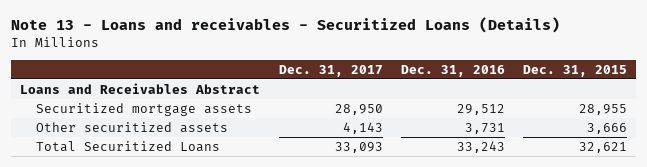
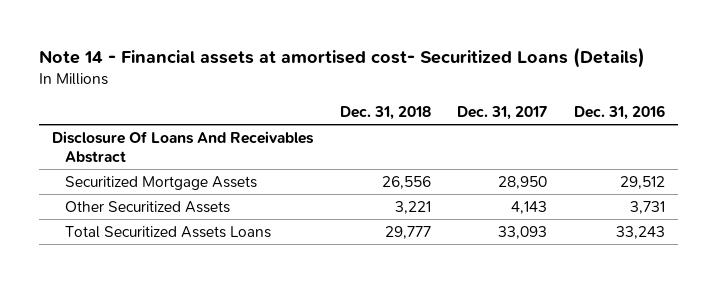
[11,17,561,34] Note 13 - Loans and receivables - Securitized Loans (Details) -> [38,46,645,68] Note 14 - Financial assets at amortised cost- Securitized Loans (Details)
[523,64,628,77] Dec. 31, 2015 -> none
none -> [339,106,431,121] Dec. 31, 2018
[20,82,261,94] Loans and Receivables Abstract -> [51,130,314,164] Disclosure Of Loans And Receivables Abstract
[36,102,253,116] Securitized mortgage assets -> [64,175,257,190] Securitized Mortgage Assets
[36,121,229,133] Other securitized assets -> [64,200,230,213] Other Securitized Assets
[36,140,221,152] Total Securitized Loans -> [64,225,271,238] Total Securitized Assets Loans

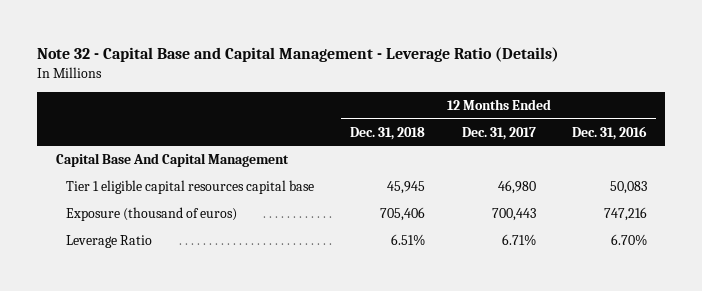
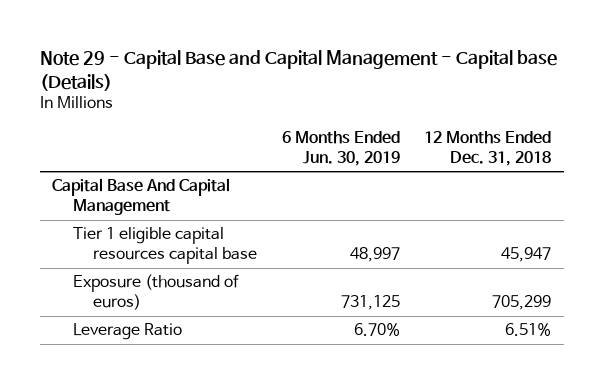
[37,47,560,63] Note 32 - Capital Base and Capital Management - Leverage Ratio (Details) -> [39,49,557,91] Note 29 - Capital Base and Capital Management - Capital base (Details)
[461,126,536,140] Dec. 31, 2017 -> none
[571,125,647,140] Dec. 31, 2016 -> none
none -> [281,131,400,166] 6 Months Ended Jun. 30, 2019
[387,181,426,195] 45,945 -> [501,247,552,263] 45,947
[380,207,426,222] 705,406 -> [492,295,552,311] 705,299

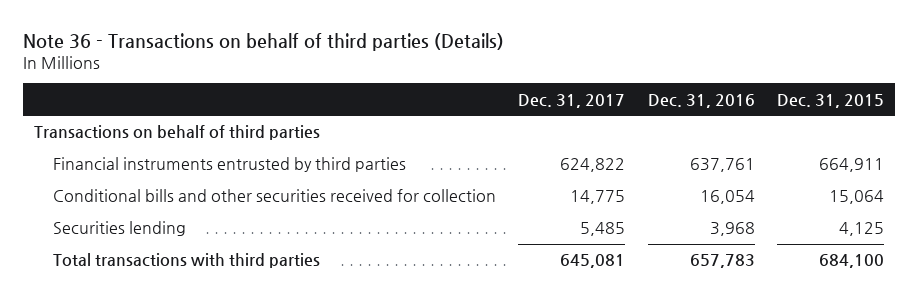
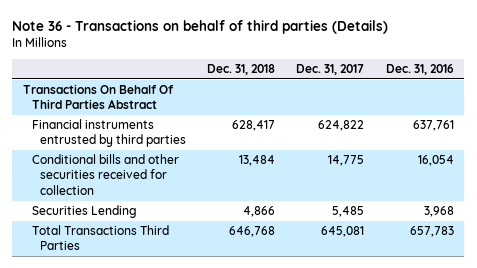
[777,93,885,108] Dec. 31, 2015 -> none
none -> [207,63,276,75] Dec. 31, 2018
[34,125,321,141] Transactions on behalf of third parties -> [22,84,174,110] Transactions On Behalf Of Third Parties Abstract
[53,221,187,237] Securities lending -> [31,205,137,219] Securities Lending
[53,253,321,269] Total transactions with third parties -> [31,225,169,251] Total Transactions Third Parties

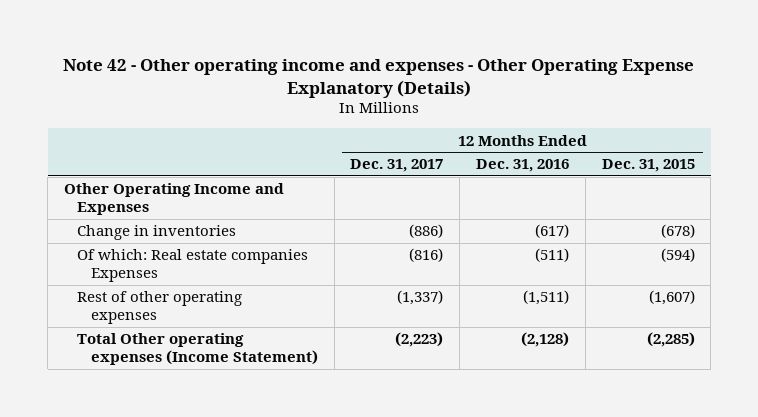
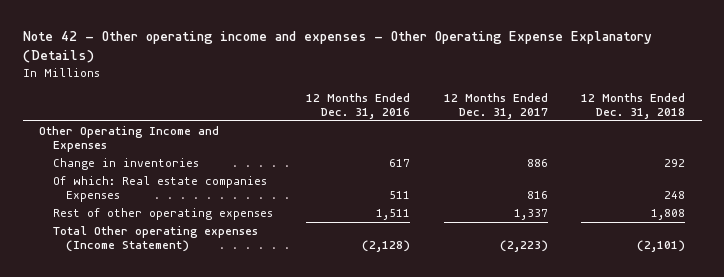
[601,159,695,173] Dec. 31, 2015 -> none
none -> [581,92,686,120] 12 Months Ended Dec. 31, 2018
[409,224,444,239] (886) -> [526,158,548,167] 886
[535,224,570,239] (617) -> [389,158,411,167] 617
[409,248,444,263] (816) -> [526,191,548,200] 816
[535,248,570,263] (511) -> [389,191,411,200] 511
[397,290,444,306] (1,337) -> [513,208,548,220] 1,337
[523,290,570,306] (1,511) -> [376,208,411,220] 1,511

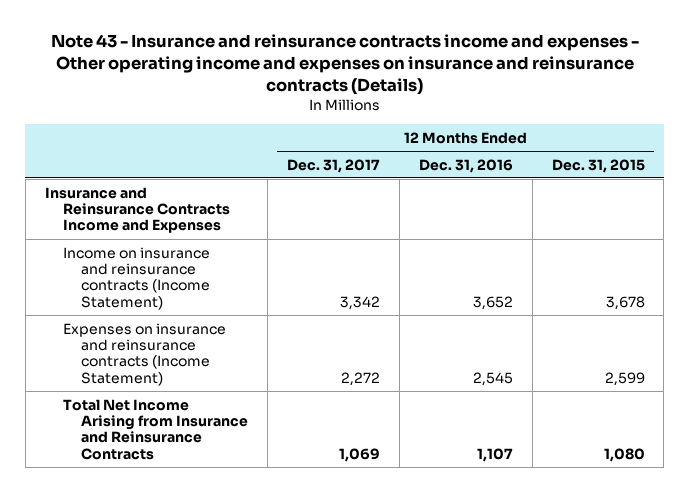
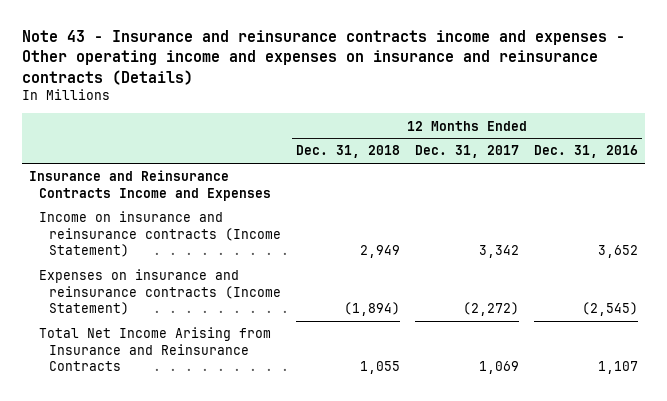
[551,158,645,173] Dec. 31, 2015 -> none
none -> [296,145,401,159] Dec. 31, 2018
[340,371,380,386] 2,272 -> [462,301,519,316] (2,272)
[472,371,513,386] 2,545 -> [581,301,638,316] (2,545)

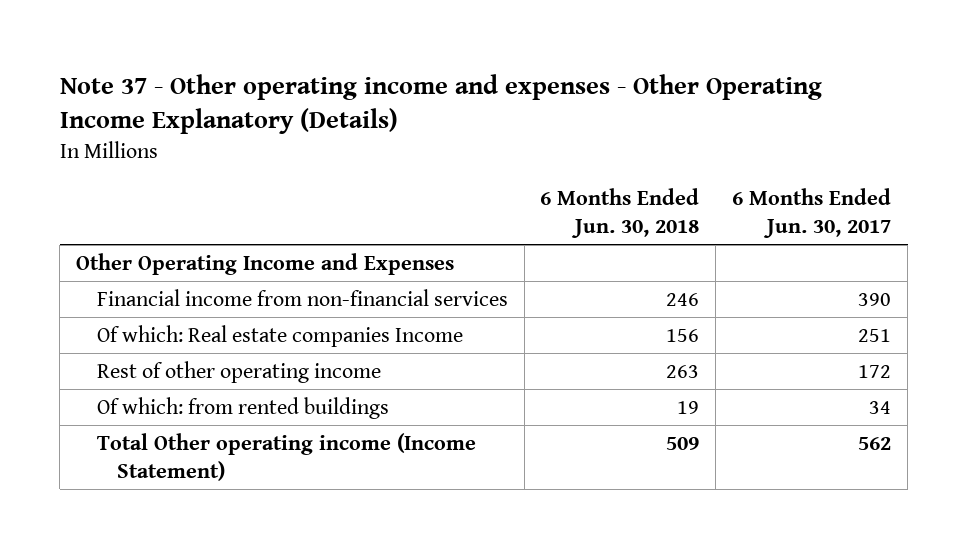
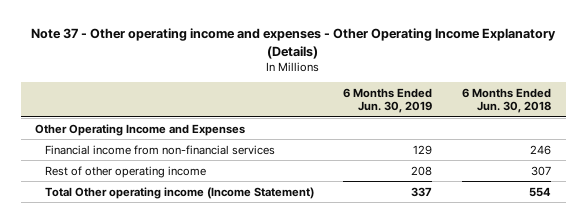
[732,188,892,238] 6 Months Ended Jun. 30, 2017 -> none
none -> [343,87,433,114] 6 Months Ended Jun. 30, 2019
[96,325,463,348] Of which: Real estate companies Income -> none
[96,397,389,420] Of which: from rented buildings -> none
[666,365,700,379] 263 -> [530,165,551,176] 307
[666,437,700,451] 509 -> [528,186,551,197] 554

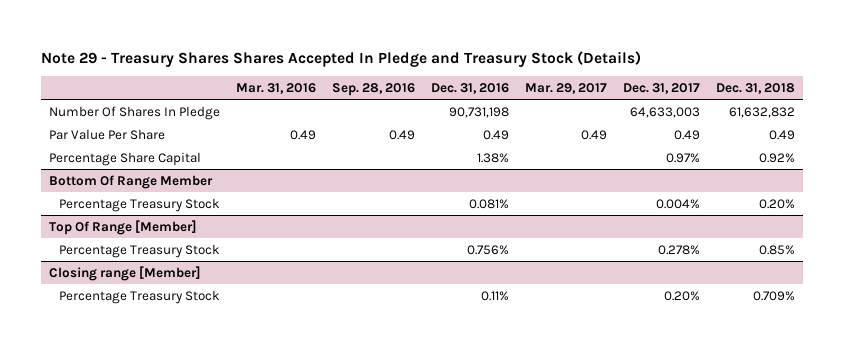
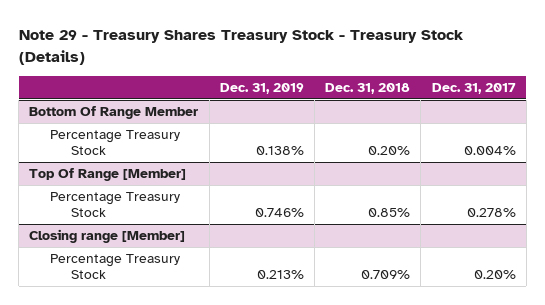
[41,50,642,67] Note 29 - Treasury Shares Shares Accepted In Pledge and Treasury Stock (Details) -> [18,30,464,65] Note 29 - Treasury Shares Treasury Stock - Treasury Stock (Details)
[236,83,317,95] Mar. 31, 2016 -> none
[332,83,416,97] Sep. 28, 2016 -> none
[430,83,509,95] Dec. 31, 2016 -> none
[524,83,607,95] Mar. 29, 2017 -> none
none -> [219,82,304,94] Dec. 31, 2019
[49,105,221,120] Number Of Shares In Pledge -> none
[49,128,166,140] Par Value Per Share -> none
[49,151,202,166] Percentage Share Capital -> none

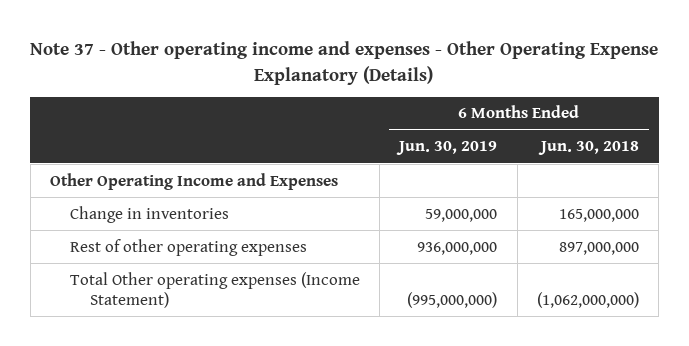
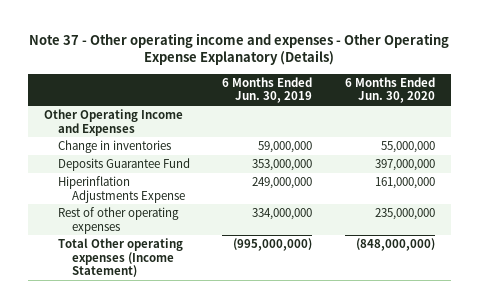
[537,141,639,156] Jun. 30, 2018 -> none
none -> [344,76,435,104] 6 Months Ended Jun. 30, 2020
none -> [57,157,190,171] Deposits Guarantee Fund
none -> [57,175,186,203] Hiperinflation Adjustments Expense
[417,241,498,255] 936,000,000 -> [252,207,313,220] 334,000,000

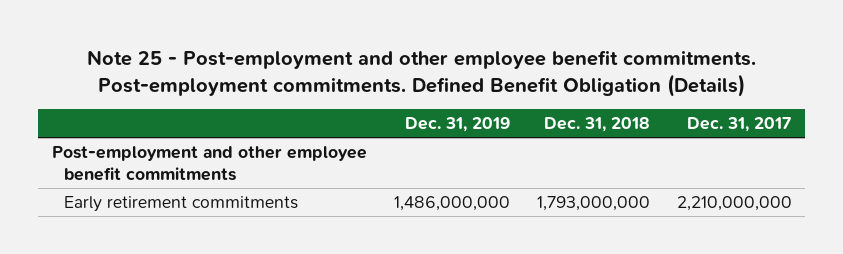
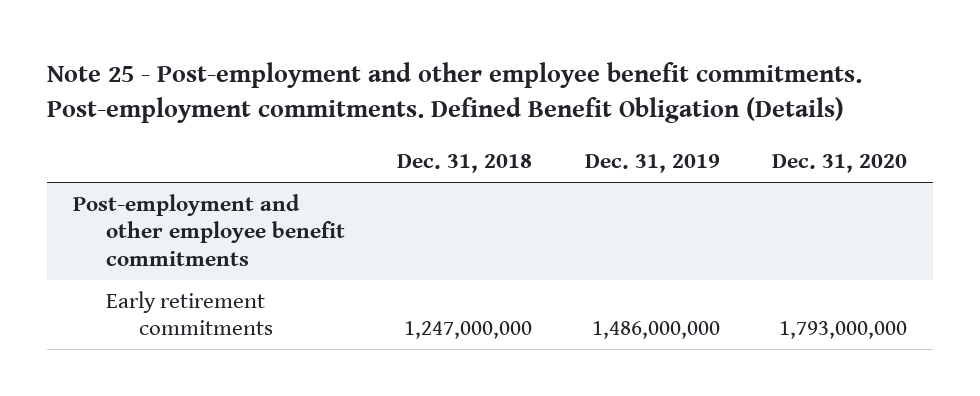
[686,117,792,133] Dec. 31, 2017 -> none
none -> [772,154,908,174] Dec. 31, 2020
[536,195,650,211] 1,793,000,000 -> [404,321,533,340] 1,247,000,000

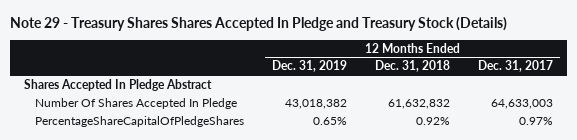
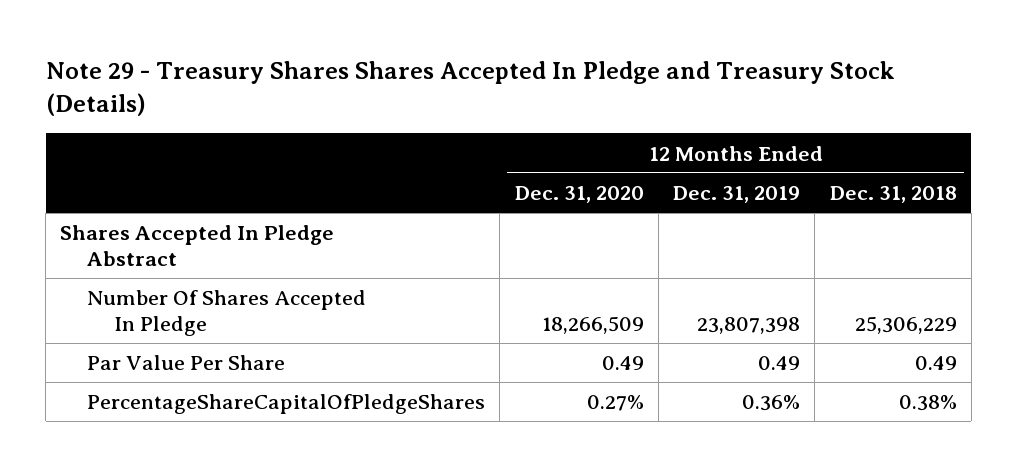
[478,60,554,73] Dec. 31, 2017 -> none
none -> [514,185,644,203] Dec. 31, 2020
[285,99,348,110] 43,018,382 -> [697,316,801,334] 23,807,398
[388,99,451,110] 61,632,832 -> [854,315,957,334] 25,306,229
none -> [87,355,286,371] Par Value Per Share
[313,117,348,126] 0.65% -> [742,395,801,412] 0.36%
[416,117,451,126] 0.92% -> [898,395,957,412] 0.38%

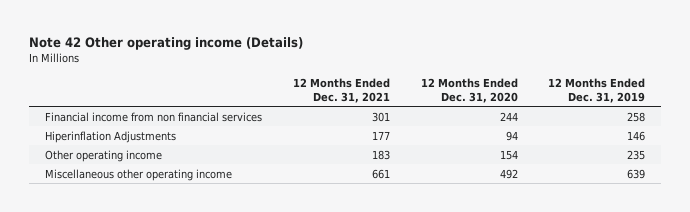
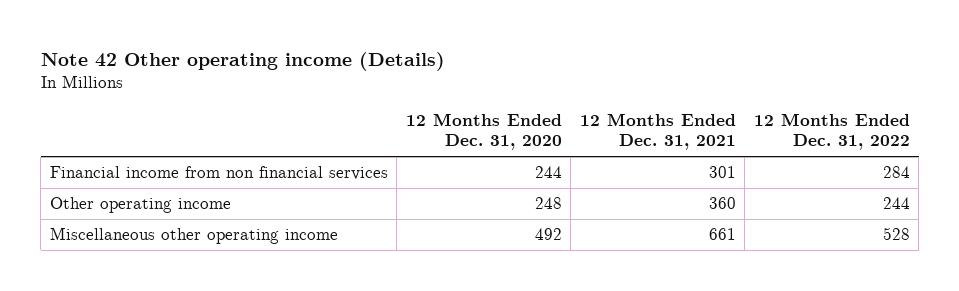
[548,77,646,104] 12 Months Ended Dec. 31, 2019 -> none
none -> [753,112,910,151] 12 Months Ended Dec. 31, 2022
[44,130,176,143] Hiperinflation Adjustments -> none
[371,149,390,160] 183 -> [708,197,736,210] 360
[499,149,518,160] 154 -> [534,197,562,210] 248

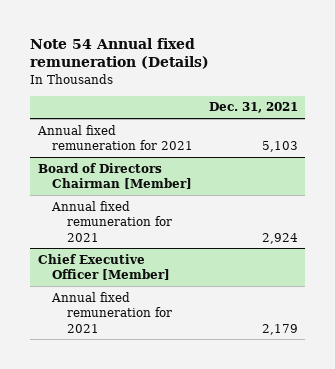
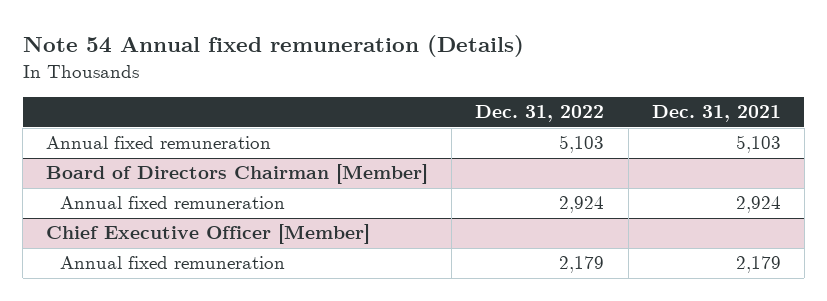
none -> [475,105,605,123] Dec. 31, 2022
[36,124,194,151] Annual fixed remuneration for 2021 -> [46,136,272,150] Annual fixed remuneration
[51,200,173,242] Annual fixed remuneration for 2021 -> [59,196,285,210] Annual fixed remuneration
[51,291,173,333] Annual fixed remuneration for 2021 -> [59,256,285,270] Annual fixed remuneration

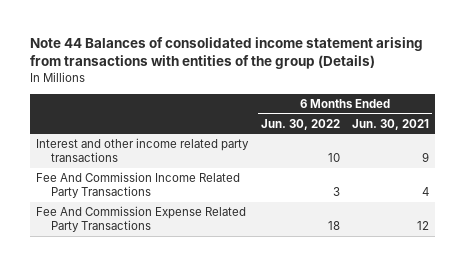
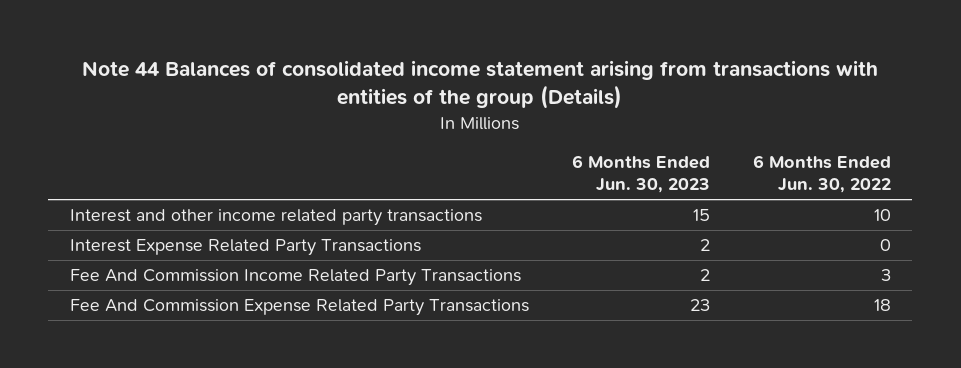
[351,118,429,130] Jun. 30, 2021 -> none
none -> [571,155,710,194] 6 Months Ended Jun. 30, 2023
none -> [69,239,421,257] Interest Expense Related Party Transactions

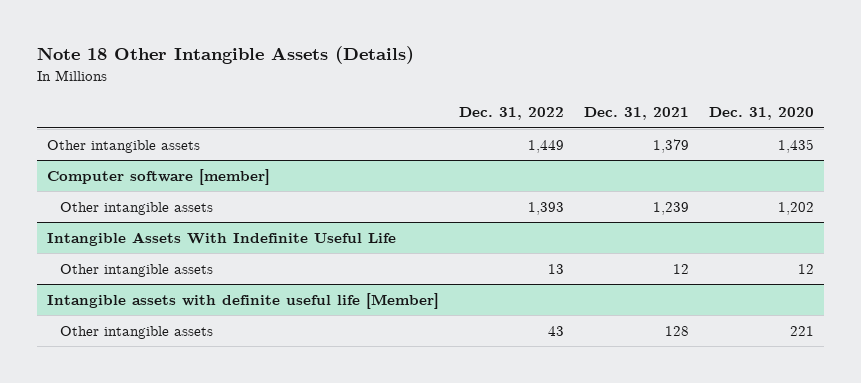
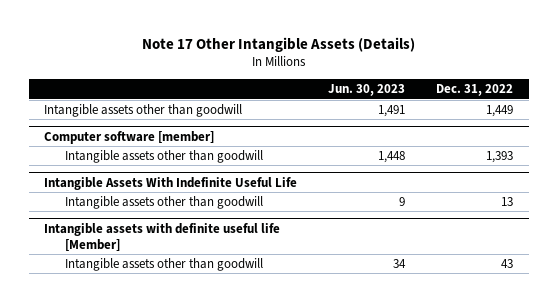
[37,46,415,65] Note 18 Other Intangible Assets (Details) -> [141,37,415,53] Note 17 Other Intangible Assets (Details)
[583,106,689,120] Dec. 31, 2021 -> none
[708,106,814,120] Dec. 31, 2020 -> none
none -> [328,84,406,97] Jun. 30, 2023
[46,139,200,153] Other intangible assets -> [44,103,243,117] Intangible assets other than goodwill
[59,201,213,215] Other intangible assets -> [64,149,263,163] Intangible assets other than goodwill
[59,263,213,277] Other intangible assets -> [64,195,263,209] Intangible assets other than goodwill
[59,325,213,339] Other intangible assets -> [64,257,263,271] Intangible assets other than goodwill

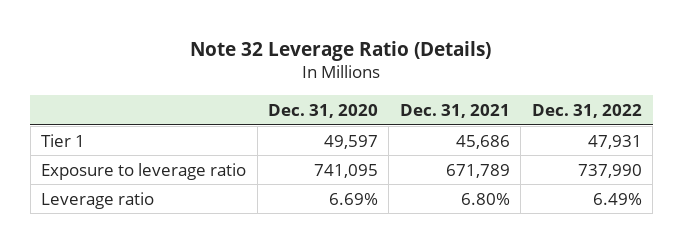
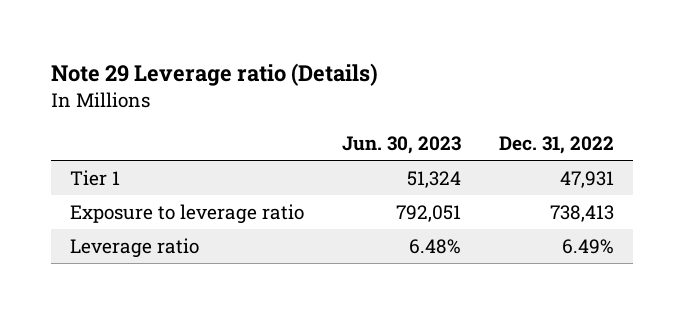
[190,40,492,61] Note 32 Leverage Ratio (Details) -> [51,62,379,86] Note 29 Leverage ratio (Details)
[268,103,379,118] Dec. 31, 2020 -> none
[399,103,510,118] Dec. 31, 2021 -> none
none -> [342,136,462,155] Jun. 30, 2023
[577,163,642,178] 737,990 -> [550,204,615,222] 738,413

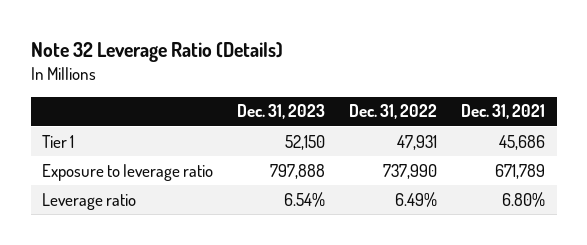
[51,62,379,86] Note 29 Leverage ratio (Details) -> [30,41,283,62] Note 32 Leverage Ratio (Details)
[342,136,462,155] Jun. 30, 2023 -> none
none -> [237,104,326,120] Dec. 31, 2023
none -> [460,104,545,120] Dec. 31, 2021
[550,204,615,222] 738,413 -> [383,163,438,179] 737,990

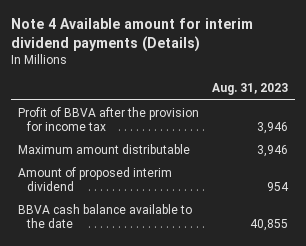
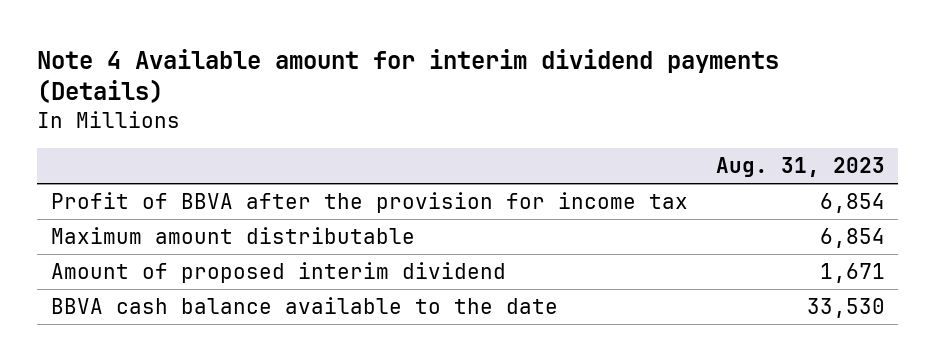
[257,121,289,134] 3,946 -> [819,193,885,214] 6,854
[257,144,289,157] 3,946 -> [819,228,885,249] 6,854
[267,181,290,191] 954 -> [819,263,885,284] 1,671
[250,218,289,231] 40,855 -> [806,298,885,319] 33,530

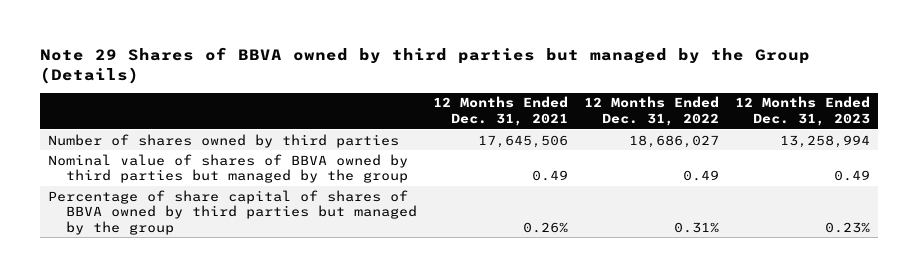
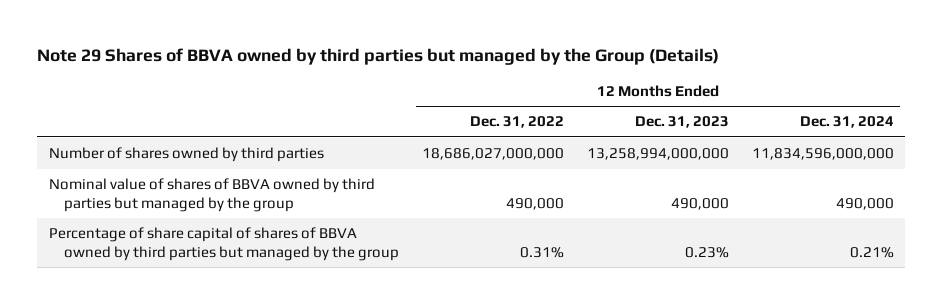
[433,96,569,127] 12 Months Ended Dec. 31, 2021 -> none
none -> [799,116,894,129] Dec. 31, 2024
[629,134,720,148] 18,686,027 -> [422,148,565,161] 18,686,027,000,000
[780,134,871,148] 13,258,994 -> [587,148,730,161] 13,258,994,000,000
[683,170,720,182] 0.49 -> [506,197,565,210] 490,000
[834,170,871,182] 0.49 -> [671,197,730,210] 490,000

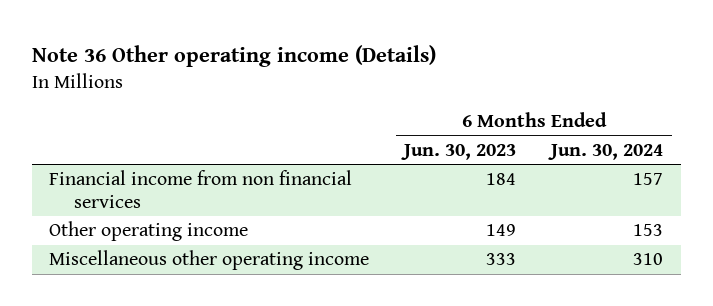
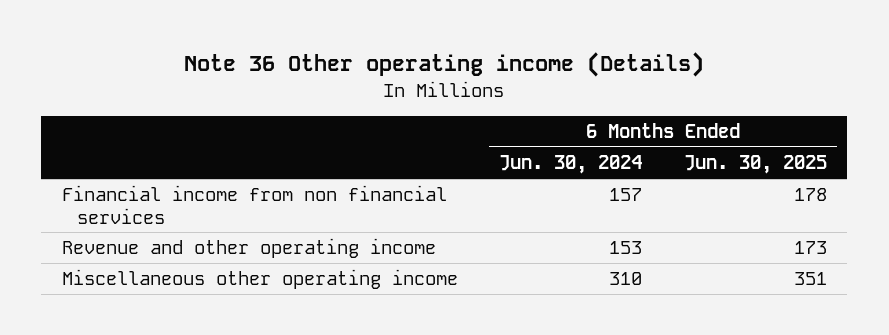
[401,143,517,160] Jun. 30, 2023 -> none
none -> [683,155,827,175] Jun. 30, 2025
[49,221,249,242] Other operating income -> [62,238,437,259] Revenue and other operating income

